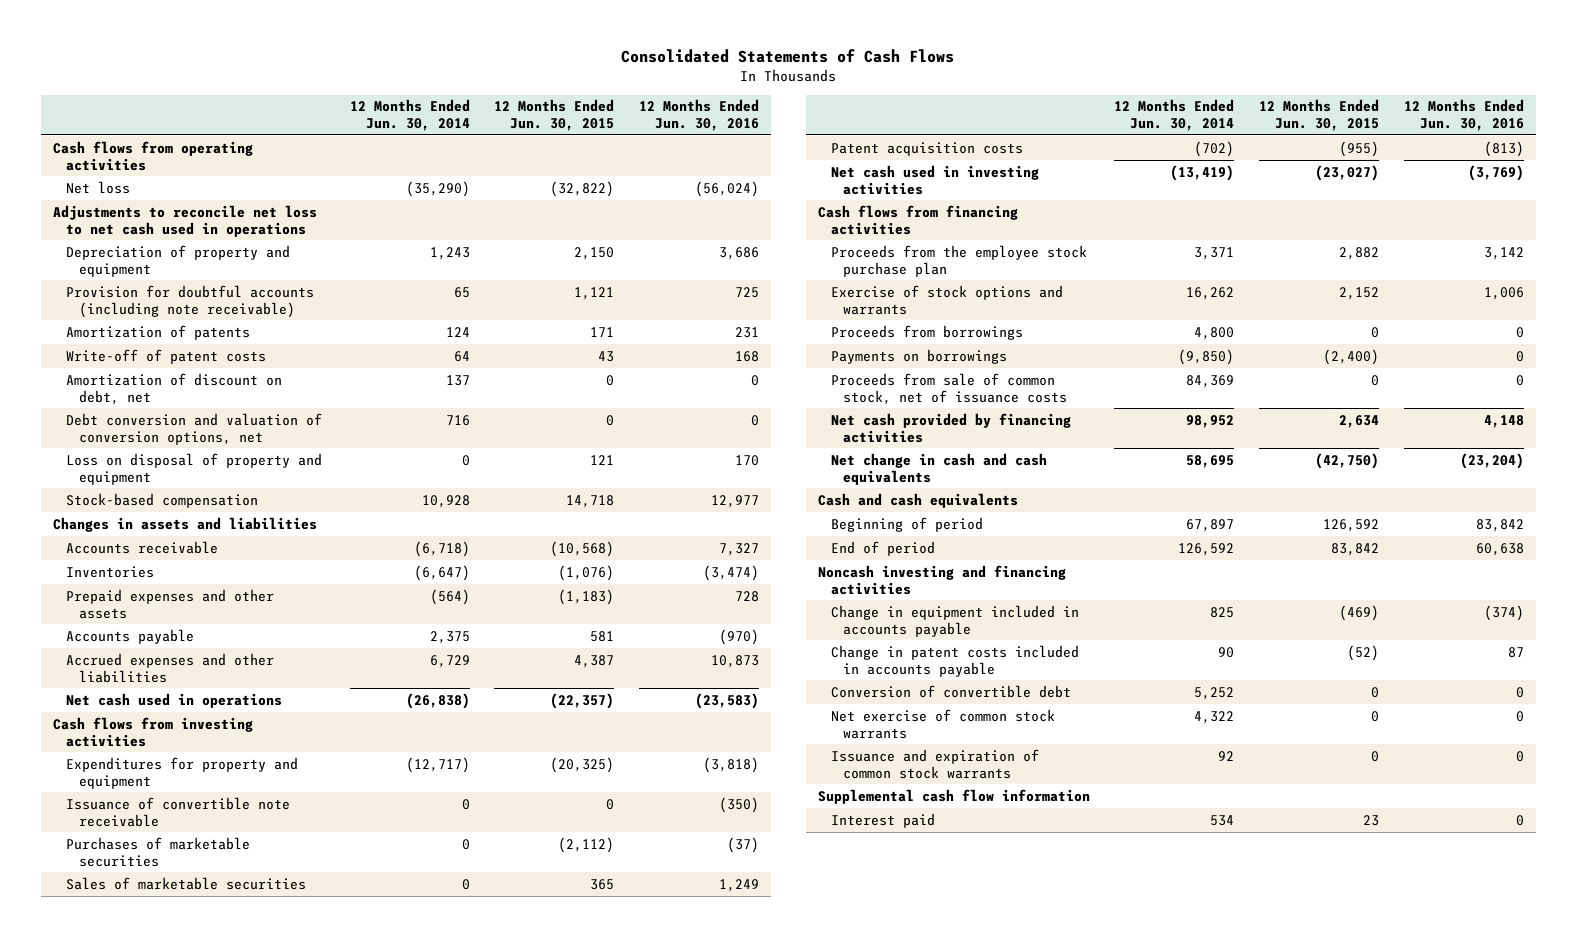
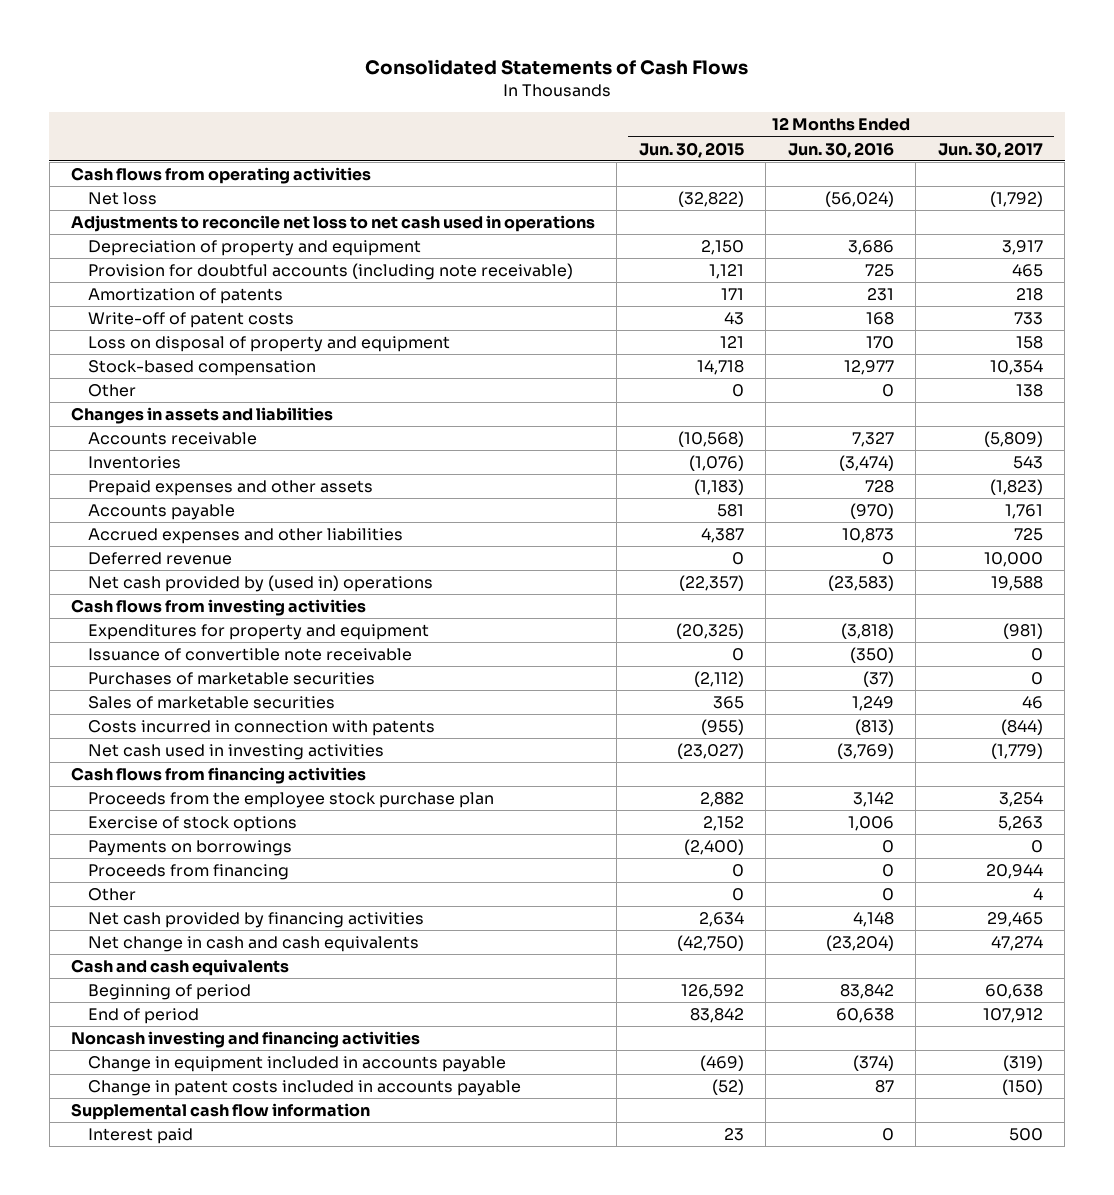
[349,99,470,132] 12 Months Ended Jun. 30, 2014 -> none
none -> [937,141,1043,158] Jun. 30, 2017
[65,372,282,405] Amortization of discount on debt, net -> none
[65,412,322,445] Debt conversion and valuation of conversion options, net -> none
none -> [88,384,137,398] Other
none -> [88,552,233,566] Deferred revenue
[65,692,282,708] Net cash used in operations -> [88,575,434,593] Net cash provided by (used in) operations
[830,141,1023,156] Patent acquisition costs -> [88,720,436,737] Costs incurred in connection with patents
[830,324,1023,340] Proceeds from borrowings -> none
[830,284,1063,315] Exercise of stock options and warrants -> [88,816,298,833] Exercise of stock options
[830,372,1068,405] Proceeds from sale of common stock, net of issuance costs -> none
none -> [88,864,290,881] Proceeds from financing
none -> [88,888,137,902] Other
[830,684,1071,698] Conversion of convertible debt -> none
[830,708,1055,739] Net exercise of common stock warrants -> none
[830,748,1039,779] Issuance and expiration of common stock warrants -> none

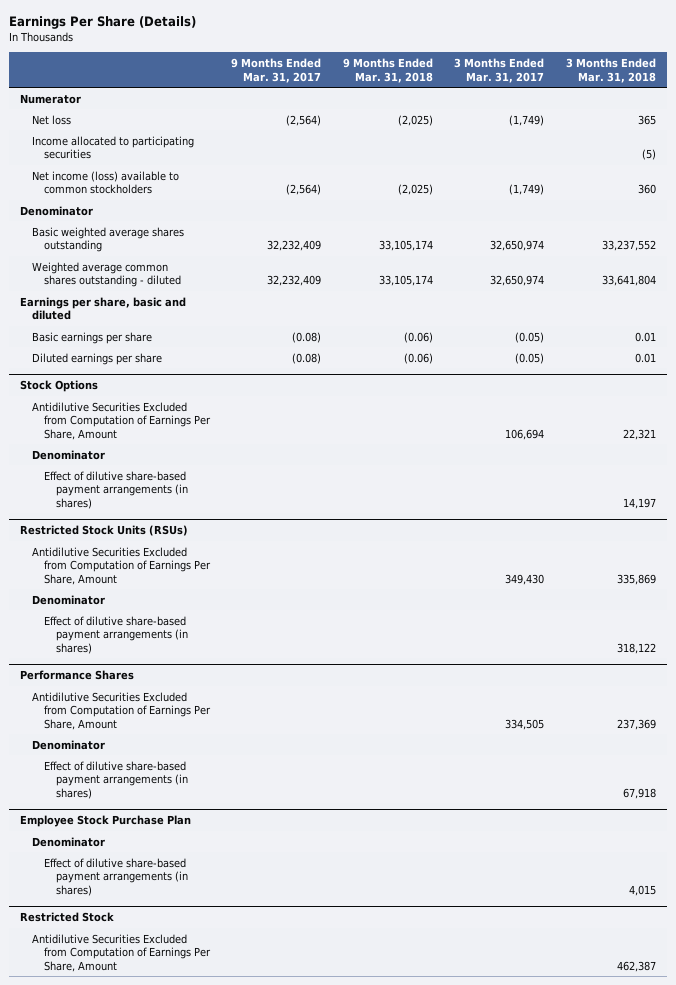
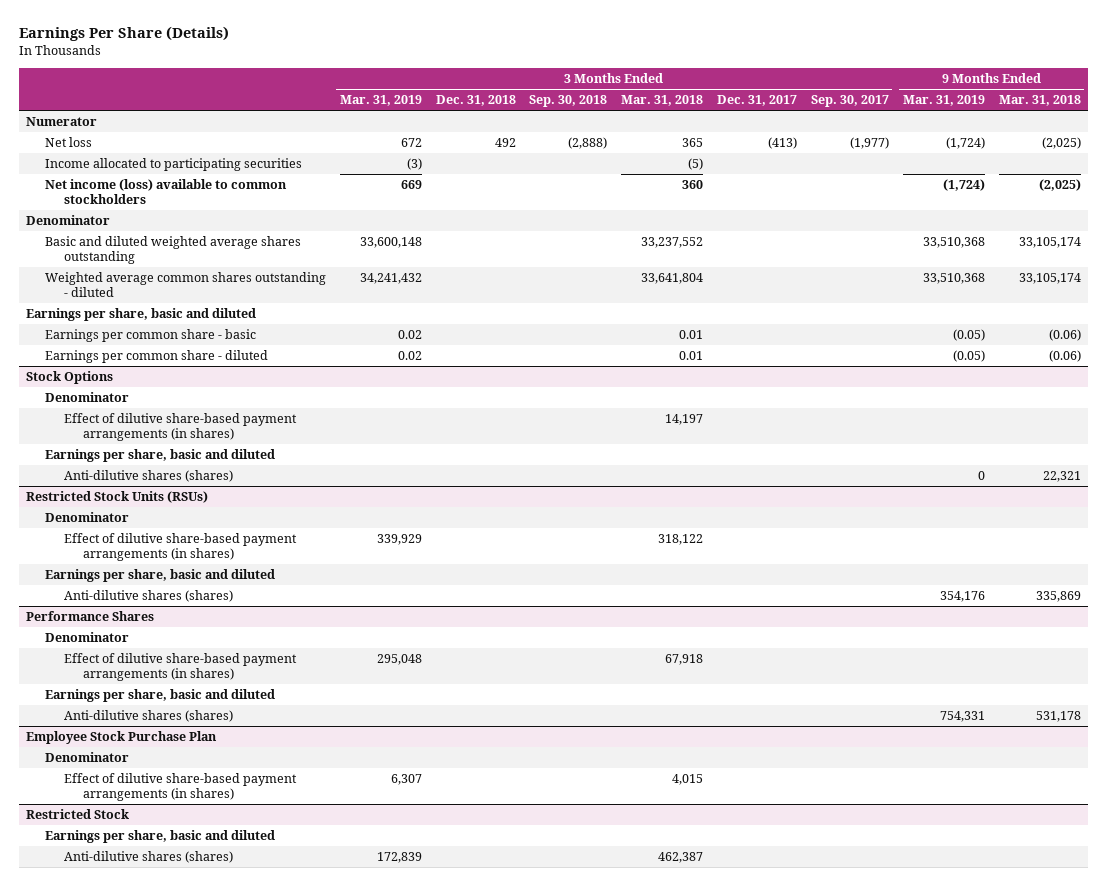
[231,58,322,83] 9 Months Ended Mar. 31, 2017 -> none
[454,58,545,83] 3 Months Ended Mar. 31, 2017 -> none
none -> [339,95,422,107] Mar. 31, 2019
none -> [435,95,516,107] Dec. 31, 2018
none -> [529,95,608,108] Sep. 30, 2018
none -> [717,95,798,107] Dec. 31, 2017
none -> [810,95,889,108] Sep. 30, 2017
none -> [902,95,985,107] Mar. 31, 2019
[31,226,184,253] Basic weighted average shares outstanding -> [44,236,301,264] Basic and diluted weighted average shares outstanding
[31,331,152,344] Basic earnings per share -> [44,329,256,343] Earnings per common share - basic
[31,352,162,365] Diluted earnings per share -> [44,350,268,364] Earnings per common share - diluted
[31,401,211,440] Antidilutive Securities Excluded from Computation of Earnings Per Share, Amount -> none
none -> [44,449,275,463] Earnings per share, basic and diluted
none -> [64,470,234,483] Anti-dilutive shares (shares)
[31,546,211,585] Antidilutive Securities Excluded from Computation of Earnings Per Share, Amount -> none
none -> [44,569,275,583] Earnings per share, basic and diluted
none -> [64,590,234,603] Anti-dilutive shares (shares)
[31,691,211,730] Antidilutive Securities Excluded from Computation of Earnings Per Share, Amount -> none
none -> [44,689,275,703] Earnings per share, basic and diluted
none -> [64,710,234,723] Anti-dilutive shares (shares)
none -> [44,830,275,844] Earnings per share, basic and diluted
[31,933,211,972] Antidilutive Securities Excluded from Computation of Earnings Per Share, Amount -> [64,851,234,864] Anti-dilutive shares (shares)

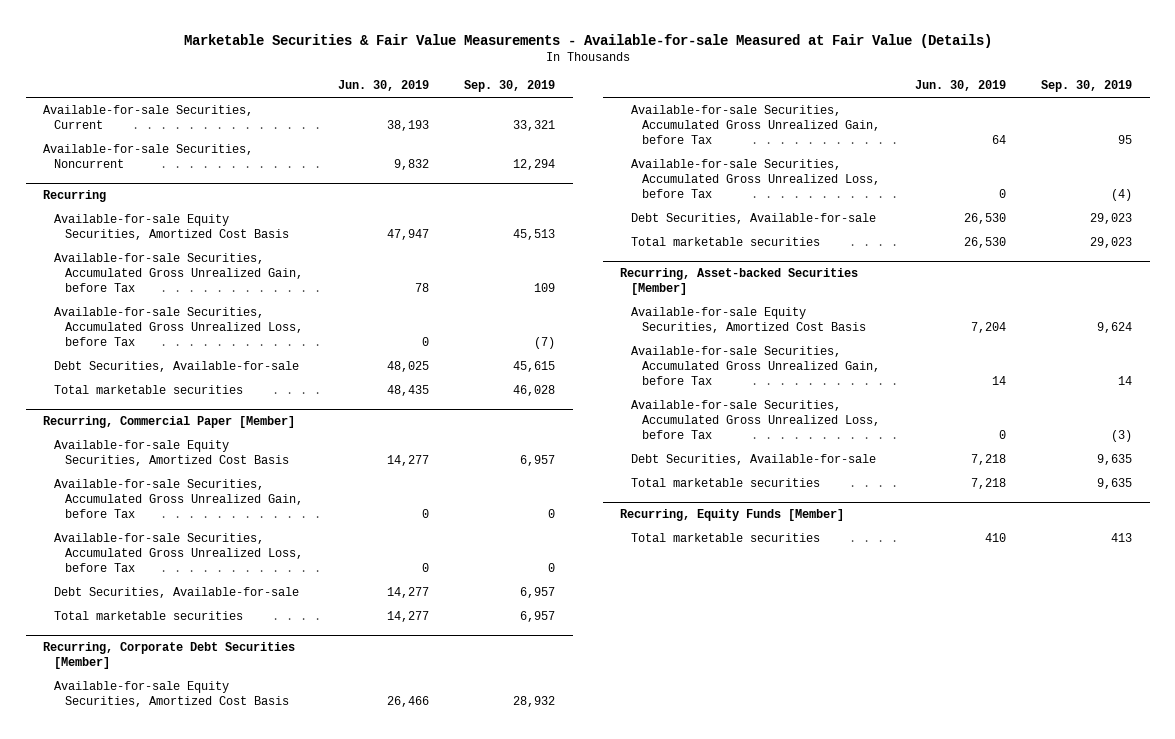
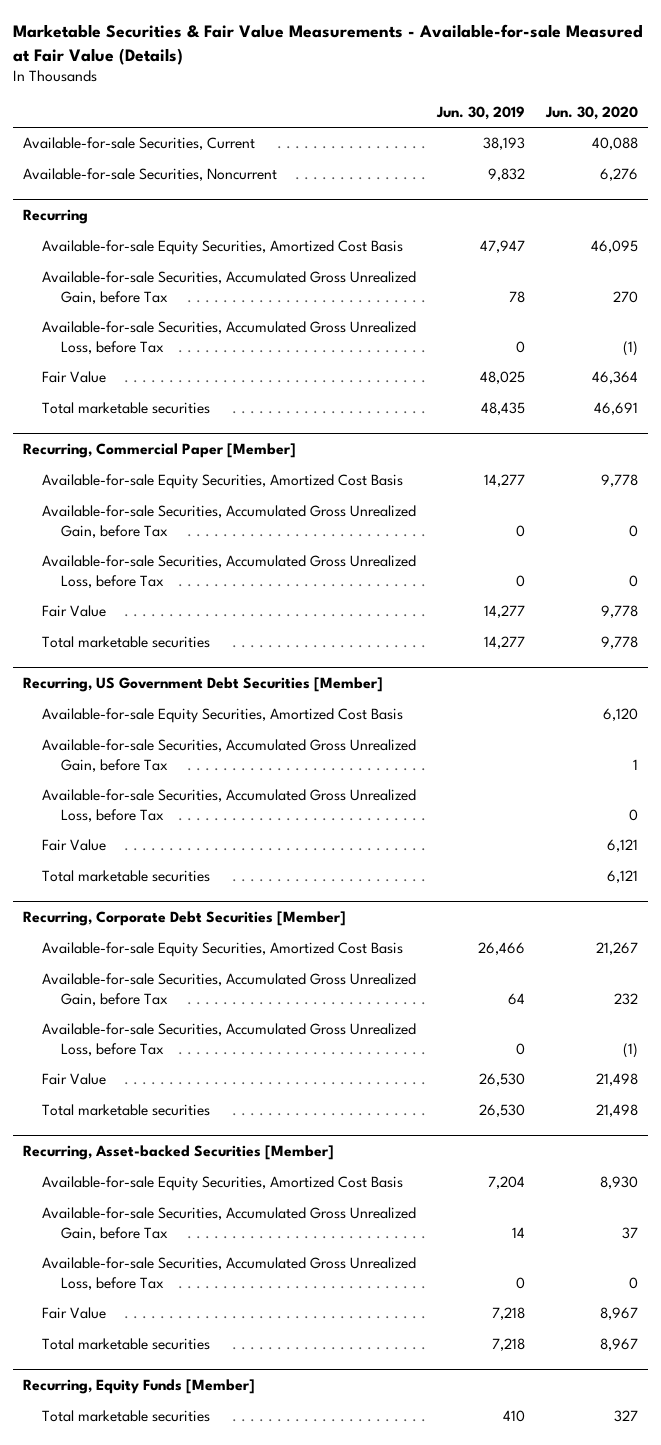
[464,80,556,93] Sep. 30, 2019 -> none
none -> [544,106,638,121] Jun. 30, 2020
[54,360,300,372] Debt Securities, Available-for-sale -> [42,371,107,384] Fair Value
[54,586,300,598] Debt Securities, Available-for-sale -> [42,605,107,618] Fair Value
none -> [23,677,384,693] Recurring, US Government Debt Securities [Member]
none -> [42,708,404,724] Available-for-sale Equity Securities, Amortized Cost Basis
none -> [42,739,417,773] Available-for-sale Securities, Accumulated Gross Unrealized Gain, before Tax
none -> [42,789,417,823] Available-for-sale Securities, Accumulated Gross Unrealized Loss, before Tax
none -> [42,839,107,852] Fair Value
none -> [42,870,211,883] Total marketable securities
[631,212,877,224] Debt Securities, Available-for-sale -> [42,1073,107,1086] Fair Value
[631,453,877,465] Debt Securities, Available-for-sale -> [42,1307,107,1320] Fair Value

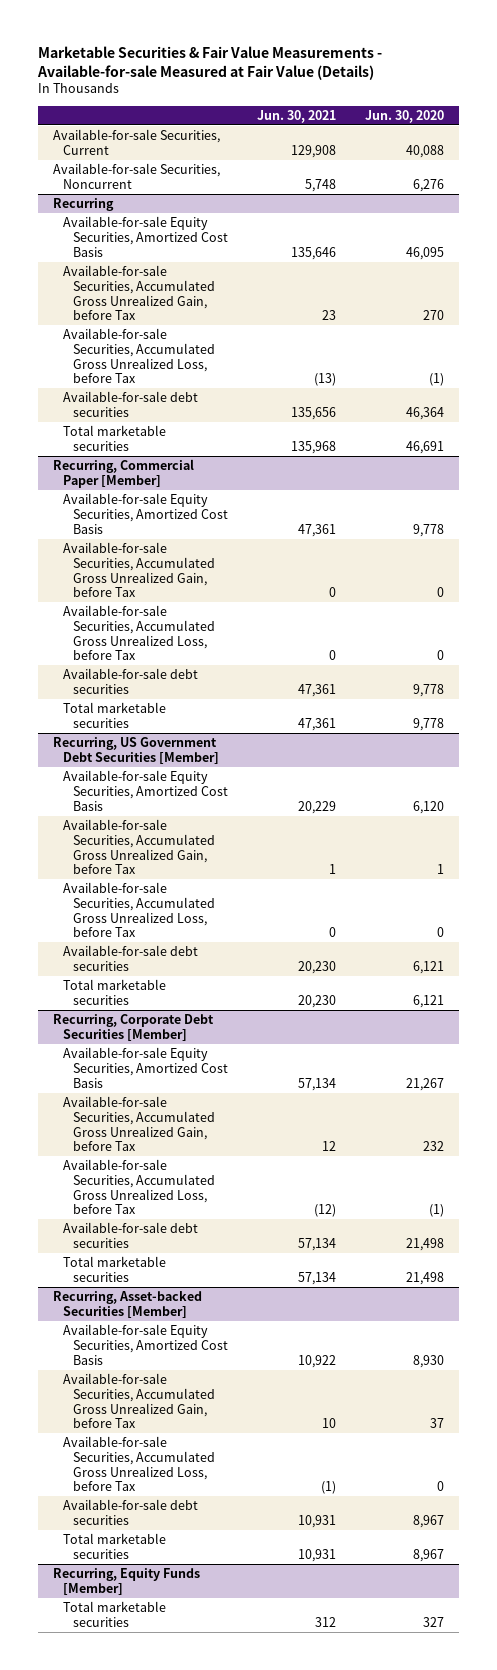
[435,106,525,121] Jun. 30, 2019 -> none
none -> [257,109,337,123] Jun. 30, 2021
[42,371,107,384] Fair Value -> [63,391,199,417] Available-for-sale debt securities
[42,605,107,618] Fair Value -> [63,668,199,694] Available-for-sale debt securities
[42,839,107,852] Fair Value -> [63,945,199,971] Available-for-sale debt securities
[42,1073,107,1086] Fair Value -> [63,1222,199,1248] Available-for-sale debt securities
[42,1307,107,1320] Fair Value -> [63,1499,199,1525] Available-for-sale debt securities

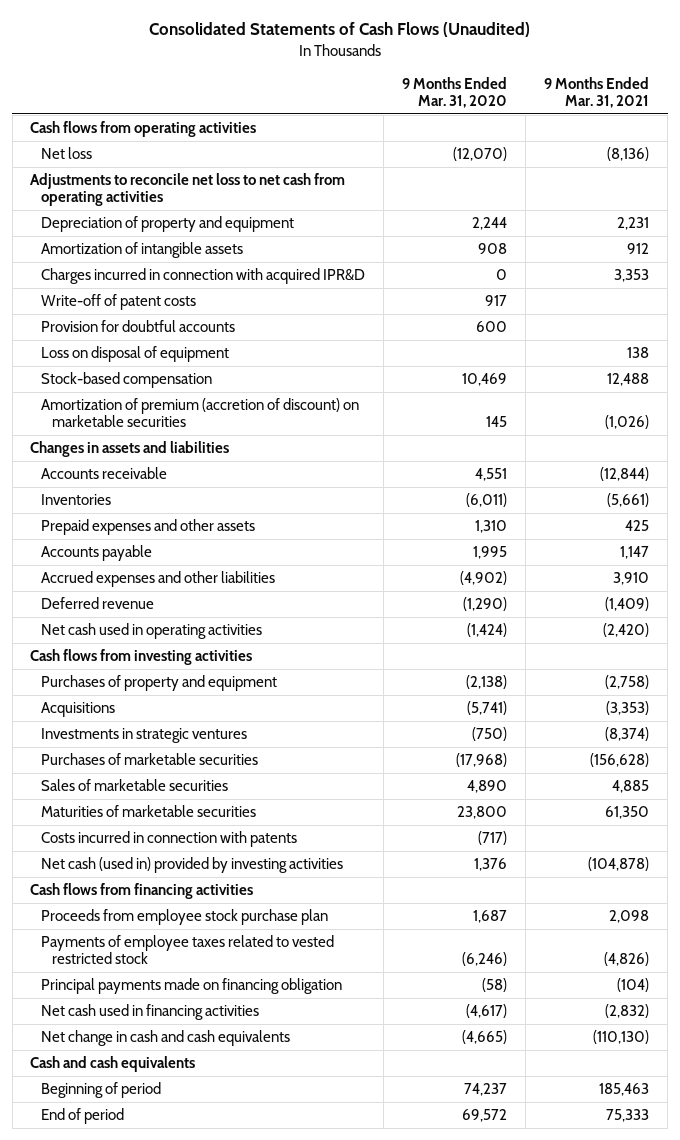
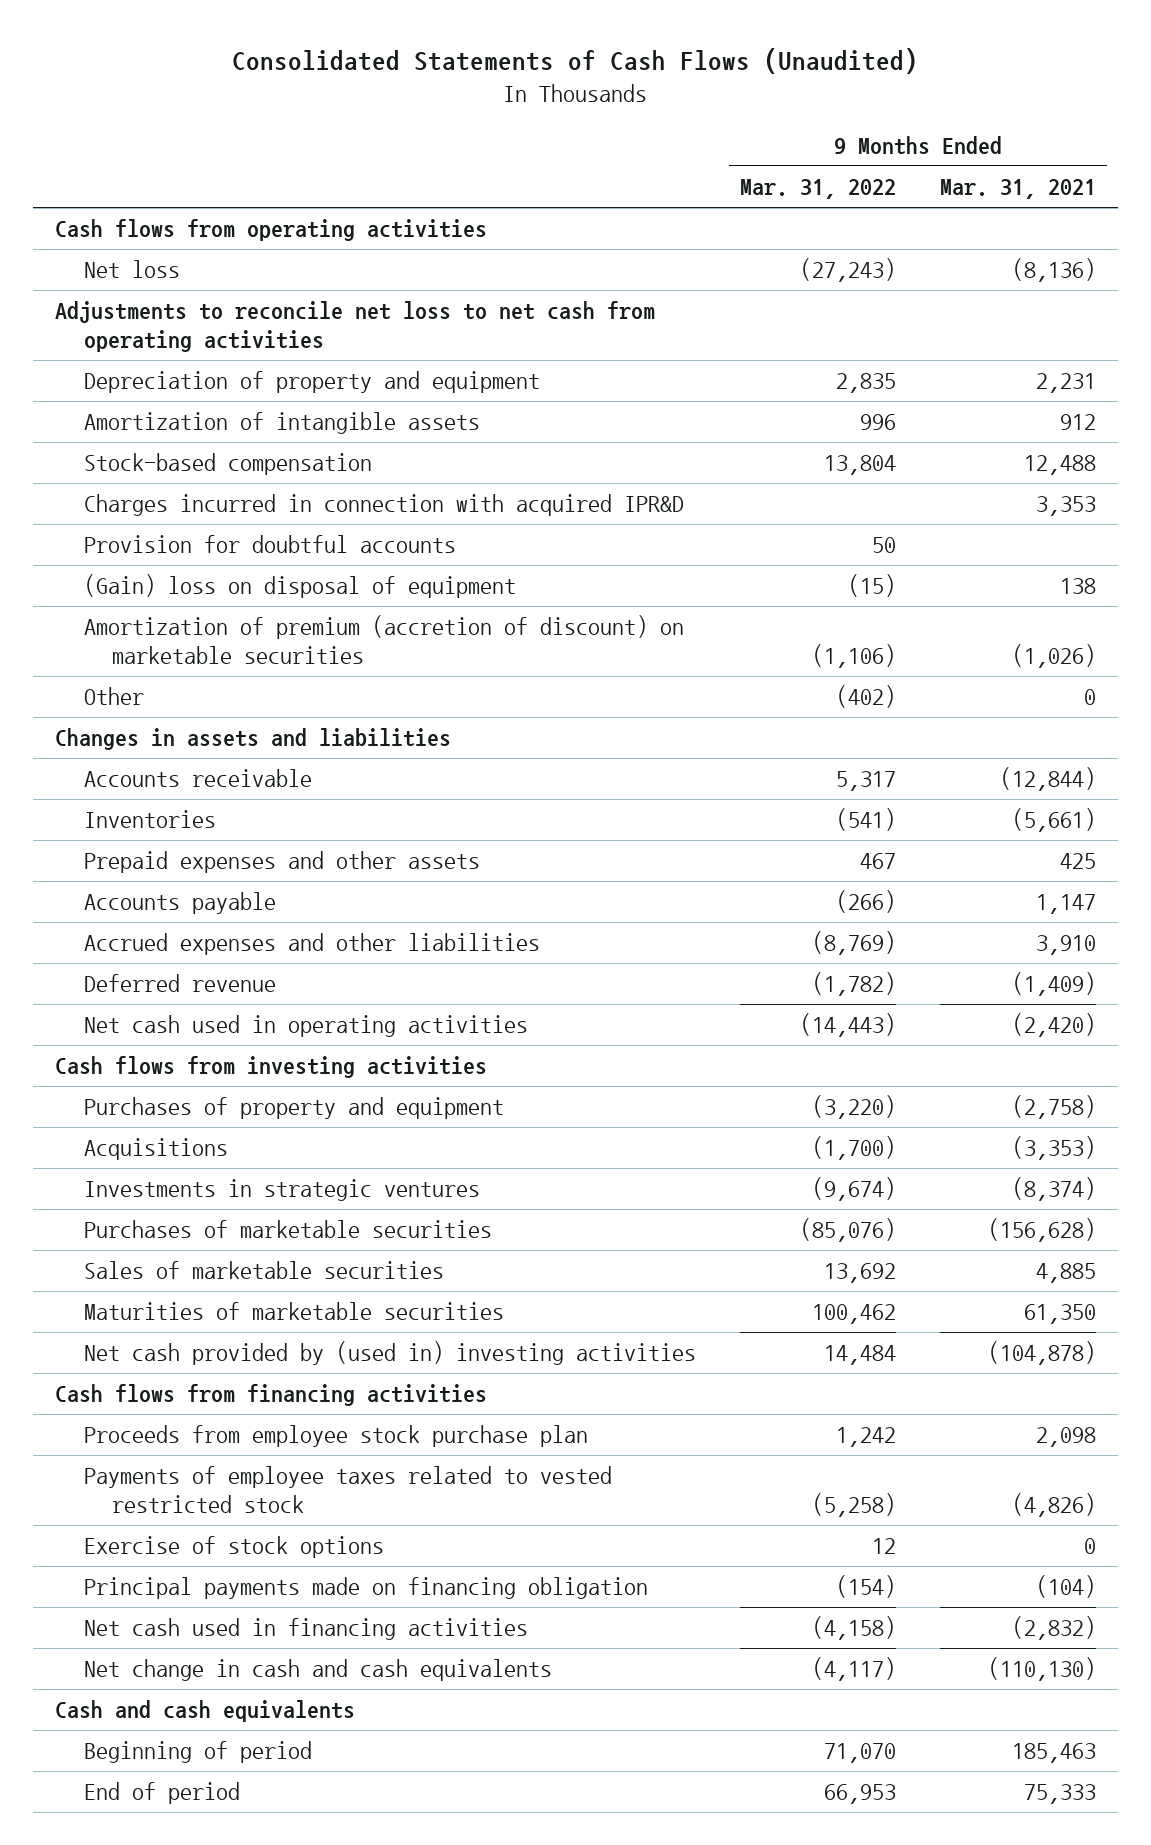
[402,76,508,108] 9 Months Ended Mar. 31, 2020 -> none
none -> [739,179,896,200] Mar. 31, 2022
[41,372,213,389] Stock-based compensation -> [83,453,372,476] Stock-based compensation
[41,294,197,311] Write-off of patent costs -> none
[41,346,230,363] Loss on disposal of equipment -> [83,574,516,599] (Gain) loss on disposal of equipment
none -> [83,687,144,706] Other
[41,831,298,848] Costs incurred in connection with patents -> none
[41,857,344,874] Net cash (used in) provided by investing activities -> [83,1341,696,1366] Net cash provided by (used in) investing activities
none -> [83,1536,384,1559] Exercise of stock options

